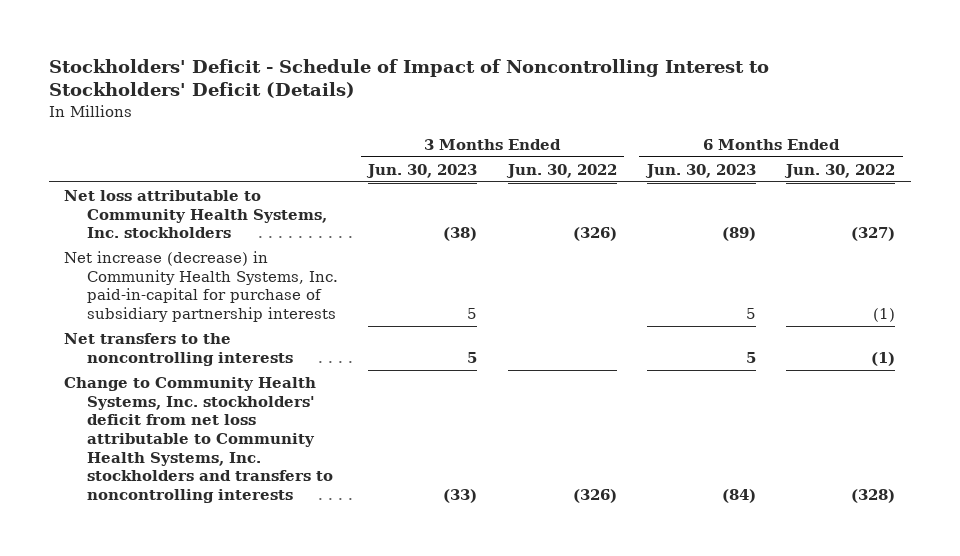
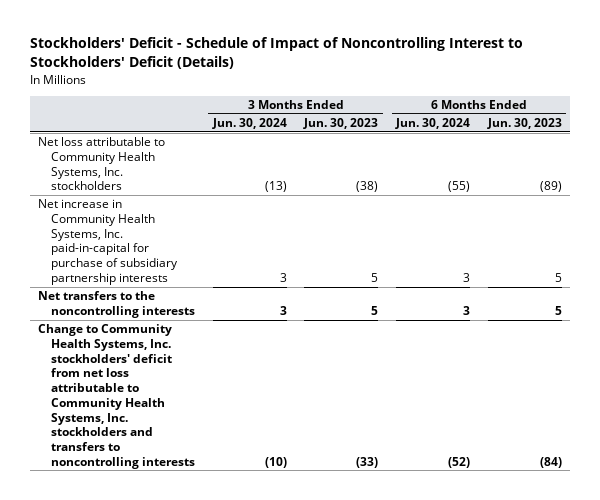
[505,163,617,178] Jun. 30, 2022 -> none
[784,163,896,178] Jun. 30, 2022 -> none
none -> [211,118,287,130] Jun. 30, 2024
none -> [394,118,470,130] Jun. 30, 2024
[64,250,338,322] Net increase (decrease) in Community Health Systems, Inc. paid-in-capital for purchase of subsidiary partnership interests -> [38,199,179,285] Net increase in Community Health Systems, Inc. paid-in-capital for purchase of subsidiary partnership interests

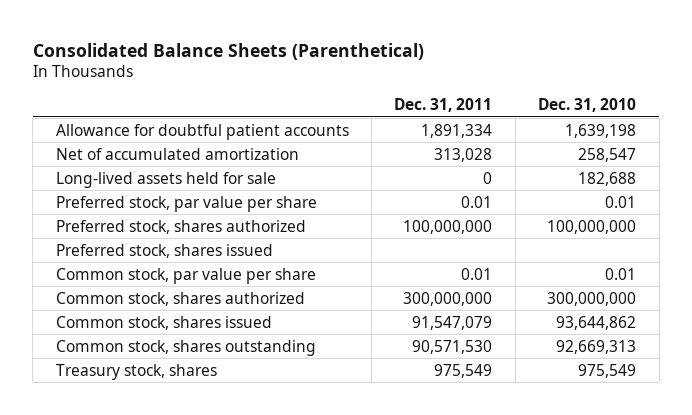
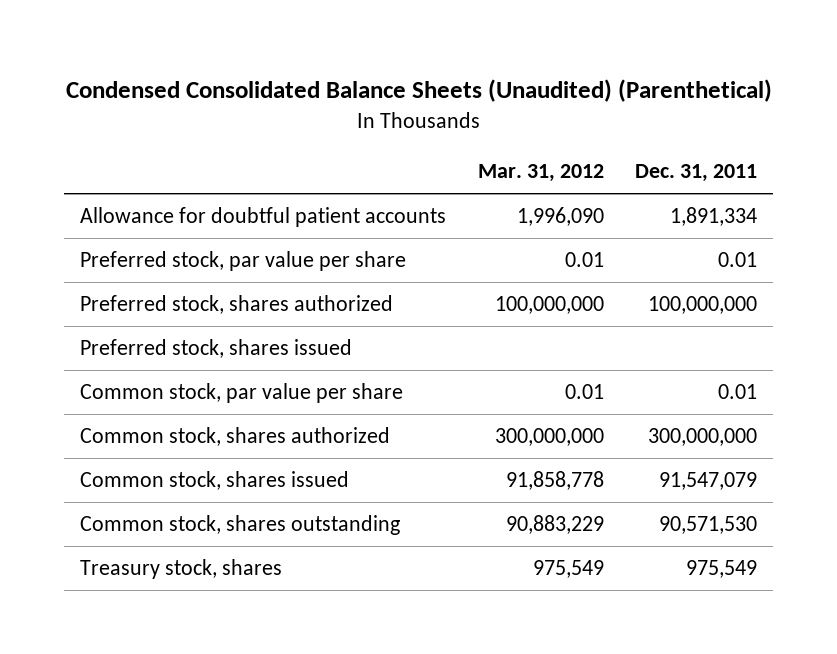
[32,42,424,60] Consolidated Balance Sheets (Parenthetical) -> [65,79,772,103] Condensed Consolidated Balance Sheets (Unaudited) (Parenthetical)
[538,98,637,113] Dec. 31, 2010 -> none
none -> [477,164,604,183] Mar. 31, 2012
[55,147,299,160] Net of accumulated amortization -> none
[55,171,276,188] Long-lived assets held for sale -> none

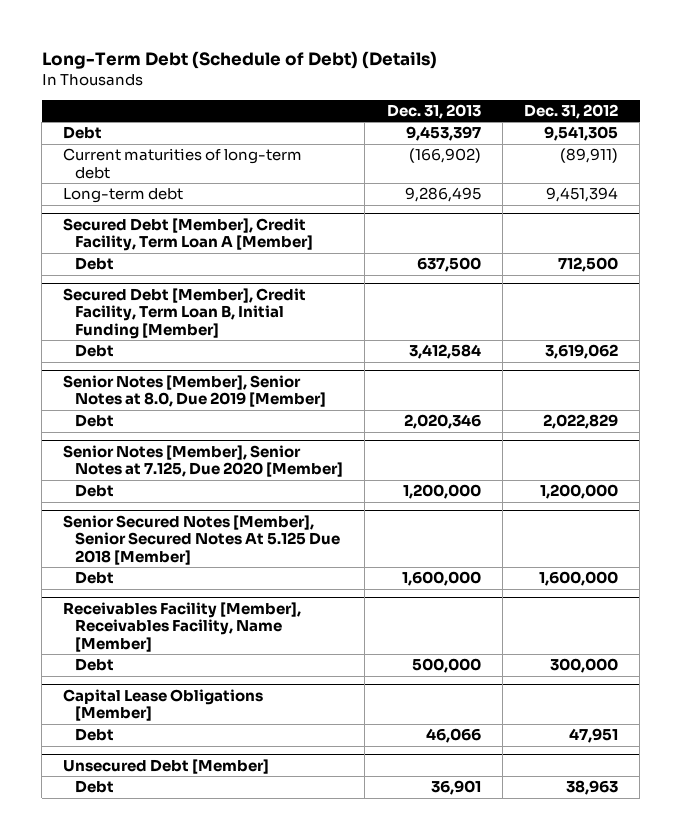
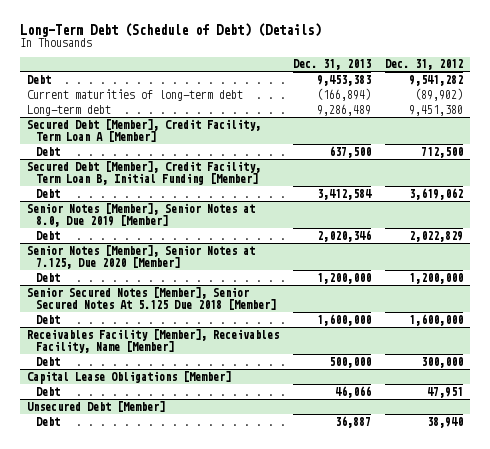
[405,126,481,142] 9,453,397 -> [317,74,372,86] 9,453,383
[544,126,619,142] 9,541,305 -> [409,74,464,86] 9,541,282
[408,148,481,164] (166,902) -> [317,87,372,101] (166,894)
[560,148,619,164] (89,911) -> [415,87,464,101] (89,902)
[404,187,481,203] 9,286,495 -> [317,103,372,116] 9,286,489
[546,187,619,203] 9,451,394 -> [409,104,464,116] 9,451,380
[430,780,481,796] 36,901 -> [335,415,372,428] 36,887
[566,780,619,796] 38,963 -> [427,416,464,428] 38,940

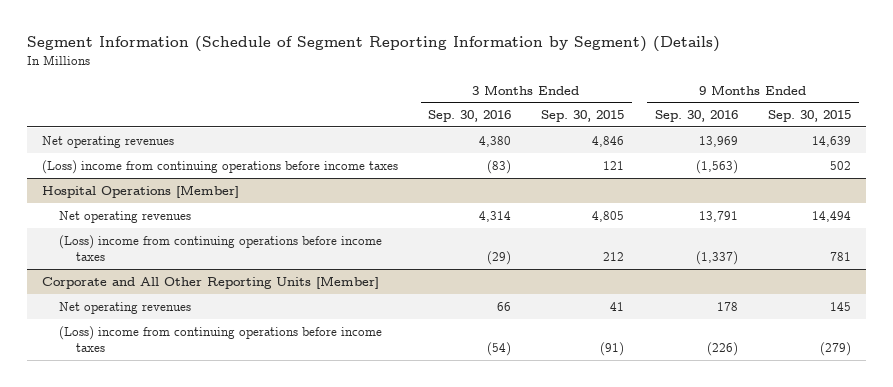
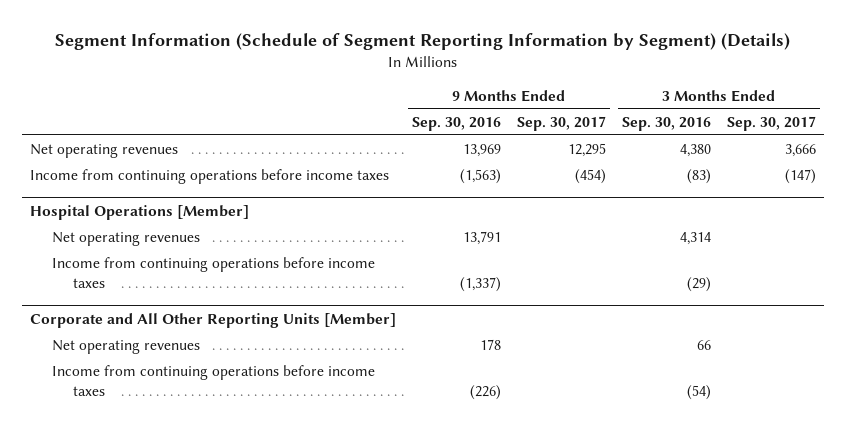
[541,110,625,123] Sep. 30, 2015 -> none
[768,110,852,123] Sep. 30, 2015 -> none
none -> [517,115,607,131] Sep. 30, 2017
none -> [727,115,817,131] Sep. 30, 2017
[41,159,398,174] (Loss) income from continuing operations before income taxes -> [29,169,389,185] Income from continuing operations before income taxes
[58,234,382,261] (Loss) income from continuing operations before income taxes -> [51,257,375,288] Income from continuing operations before income taxes
[58,325,382,352] (Loss) income from continuing operations before income taxes -> [51,365,375,396] Income from continuing operations before income taxes

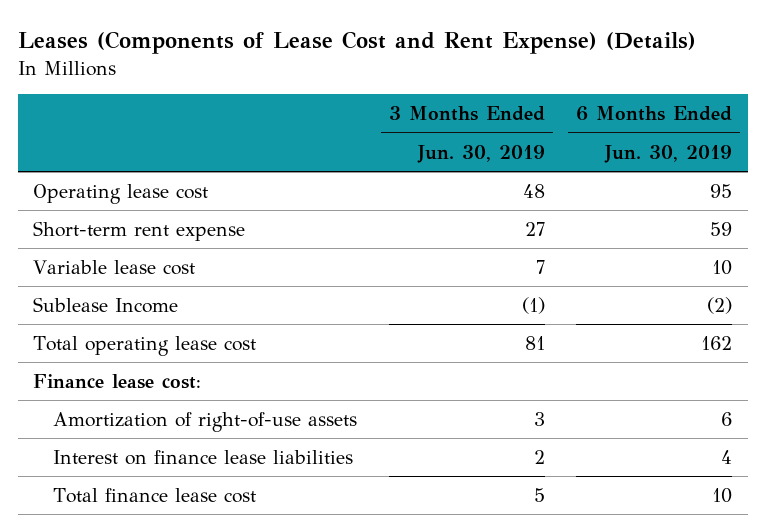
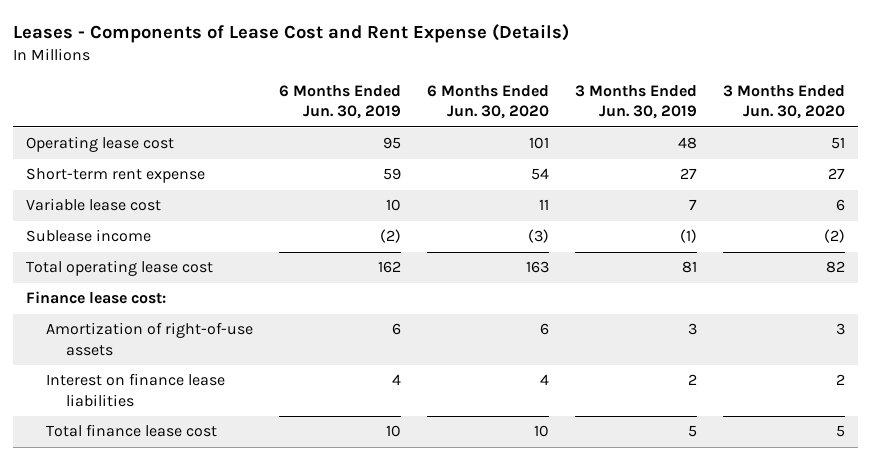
[17,31,696,55] Leases (Components of Lease Cost and Rent Expense) (Details) -> [13,23,570,43] Leases - Components of Lease Cost and Rent Expense (Details)
none -> [427,85,550,120] 6 Months Ended Jun. 30, 2020
none -> [723,85,846,120] 3 Months Ended Jun. 30, 2020
[33,296,179,313] Sublease Income -> [26,229,152,243] Sublease income

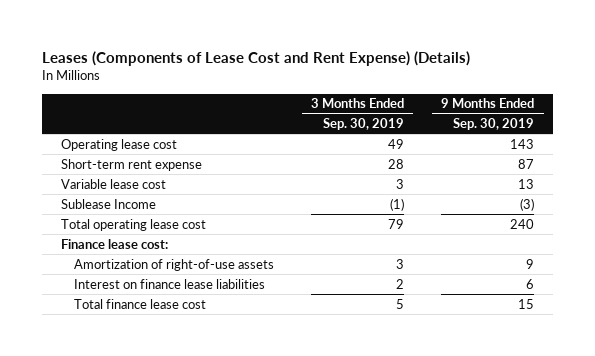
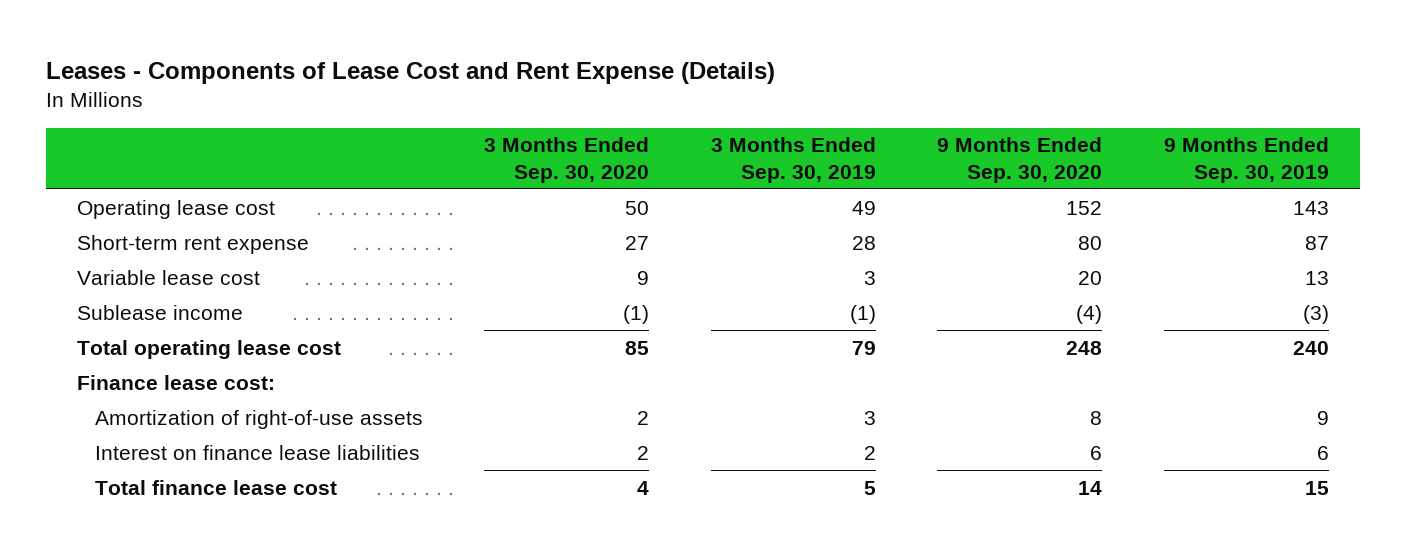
[42,50,471,66] Leases (Components of Lease Cost and Rent Expense) (Details) -> [46,61,776,84] Leases - Components of Lease Cost and Rent Expense (Details)
none -> [484,137,650,183] 3 Months Ended Sep. 30, 2020
none -> [937,137,1103,183] 9 Months Ended Sep. 30, 2020
[60,198,156,209] Sublease Income -> [77,304,244,320] Sublease income

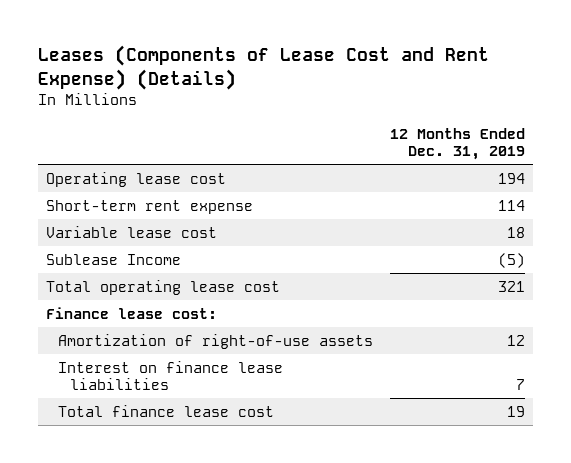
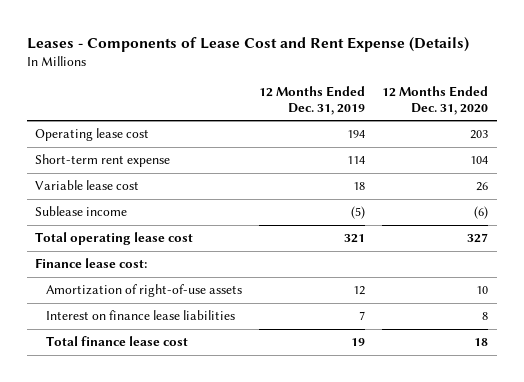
[38,45,490,90] Leases (Components of Lease Cost and Rent Expense) (Details) -> [26,36,469,52] Leases - Components of Lease Cost and Rent Expense (Details)
none -> [382,86,489,115] 12 Months Ended Dec. 31, 2020
[46,253,182,265] Sublease Income -> [35,206,128,217] Sublease income

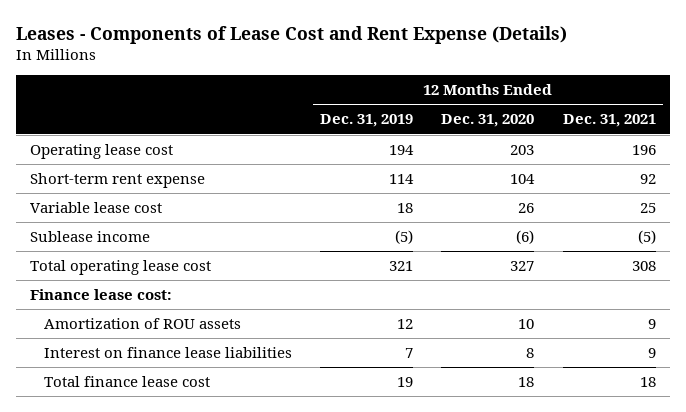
none -> [562,114,656,128] Dec. 31, 2021
[45,284,242,298] Amortization of right-of-use assets -> [43,318,241,330] Amortization of ROU assets

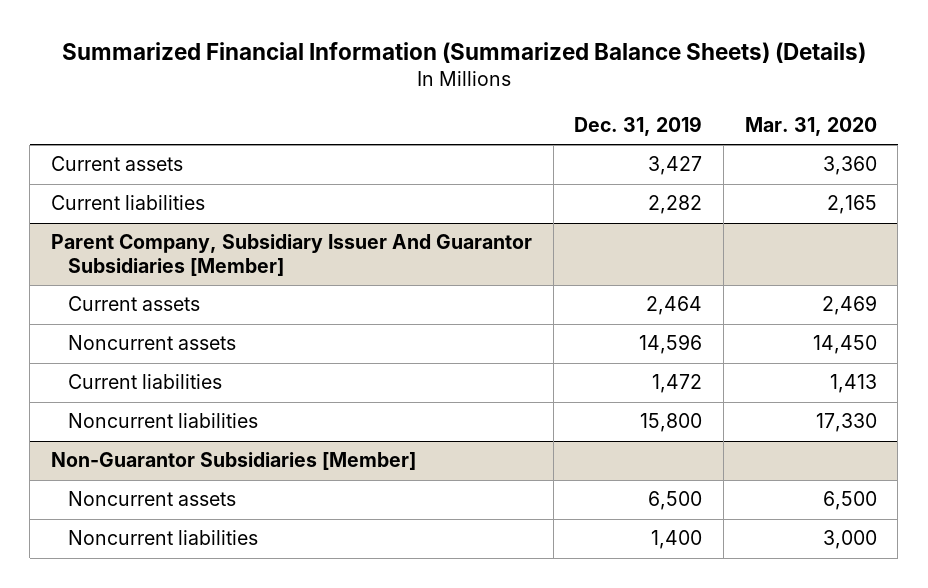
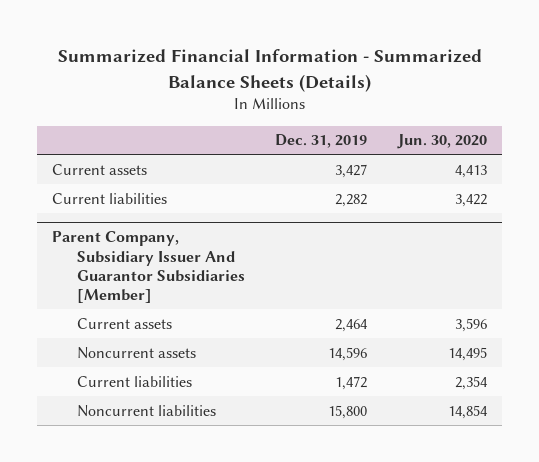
[61,42,866,64] Summarized Financial Information (Summarized Balance Sheets) (Details) -> [57,49,482,92] Summarized Financial Information - Summarized Balance Sheets (Details)
[744,117,877,137] Mar. 31, 2020 -> none
none -> [396,134,487,150] Jun. 30, 2020
[51,452,417,471] Non-Guarantor Subsidiaries [Member] -> none
[67,491,236,507] Noncurrent assets -> none
[67,530,258,546] Noncurrent liabilities -> none

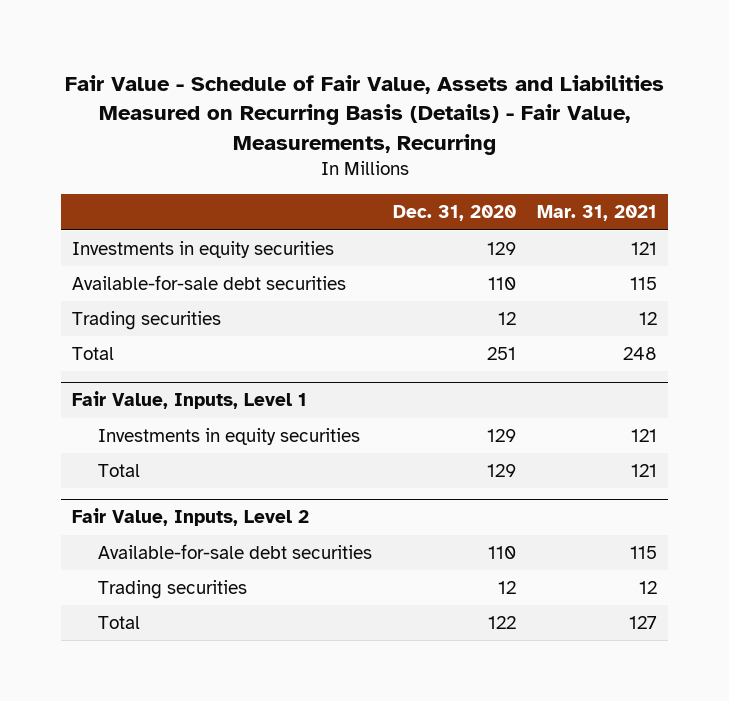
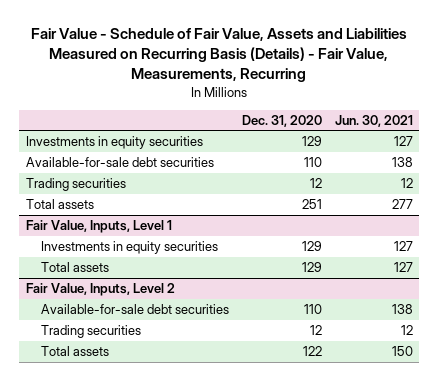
[537,205,658,222] Mar. 31, 2021 -> none
none -> [334,114,413,127] Jun. 30, 2021
[72,347,115,361] Total -> [25,199,94,210] Total assets
[98,464,141,478] Total -> [40,262,109,273] Total assets
[98,616,141,630] Total -> [40,346,109,357] Total assets

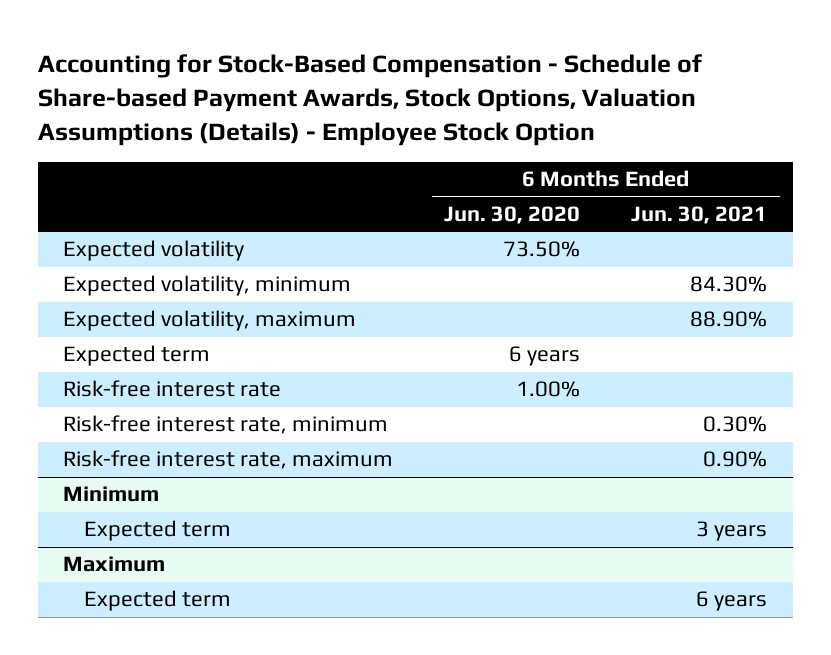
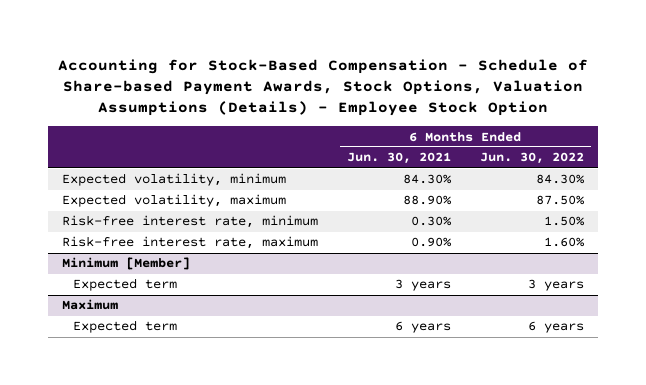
[444,205,581,224] Jun. 30, 2020 -> none
none -> [479,152,584,165] Jun. 30, 2022
[63,240,245,262] Expected volatility -> none
[63,345,211,367] Expected term -> none
[63,380,282,398] Risk-free interest rate -> none
[63,486,160,503] Minimum -> [62,257,191,271] Minimum [Member]

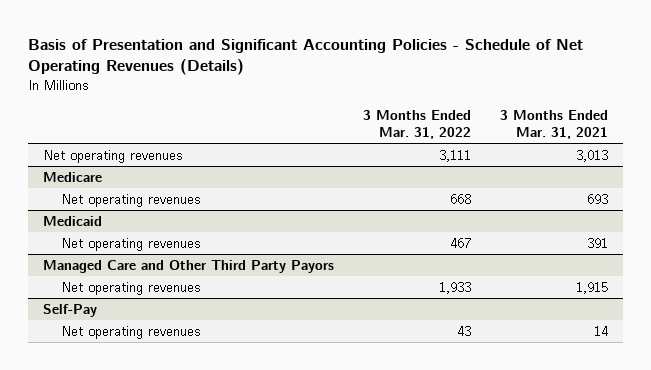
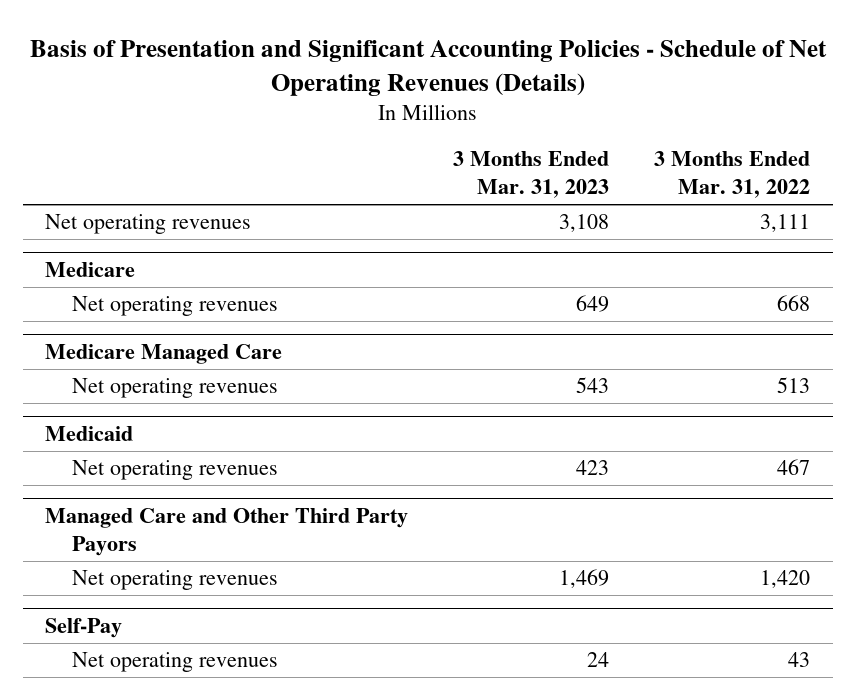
[500,109,609,140] 3 Months Ended Mar. 31, 2021 -> none
none -> [453,151,610,198] 3 Months Ended Mar. 31, 2023
none -> [45,344,283,365] Medicare Managed Care
none -> [71,378,278,399] Net operating revenues
[439,281,472,294] 1,933 -> [760,570,811,589] 1,420

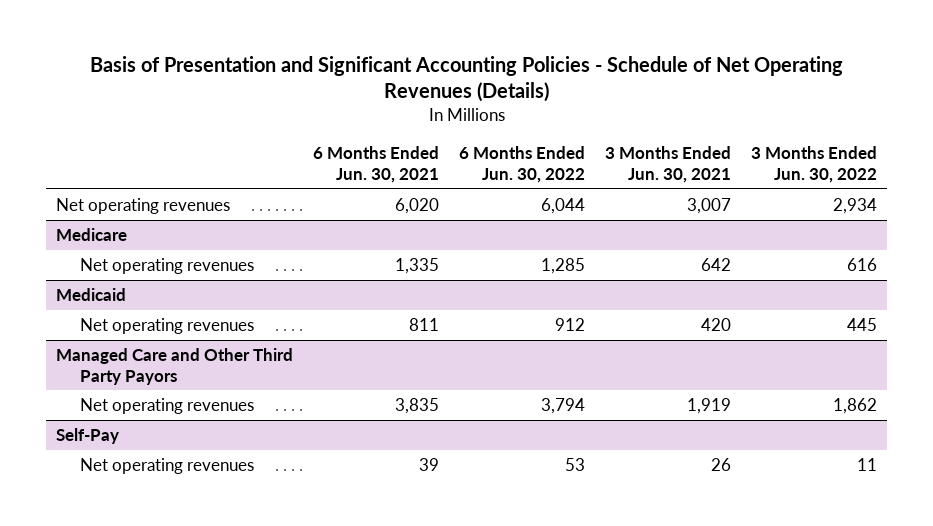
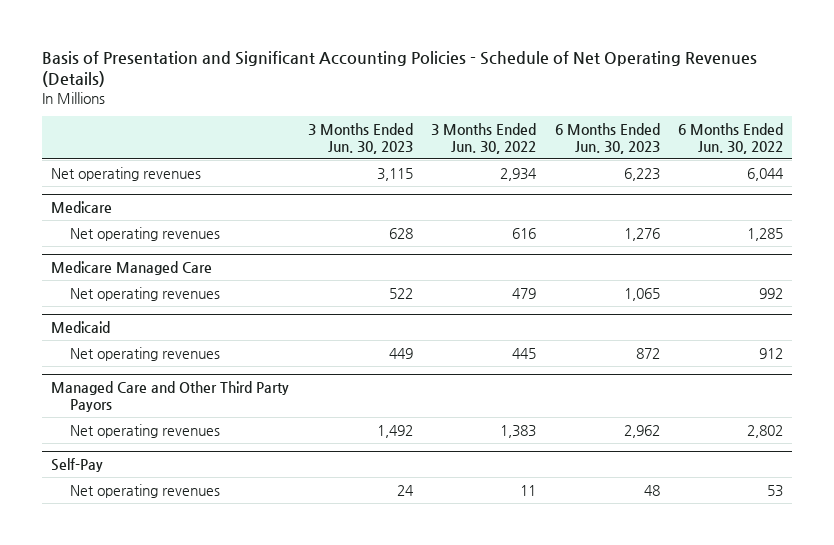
[312,146,439,183] 6 Months Ended Jun. 30, 2021 -> none
[605,146,732,183] 3 Months Ended Jun. 30, 2021 -> none
none -> [307,122,413,154] 3 Months Ended Jun. 30, 2023
none -> [554,122,660,154] 6 Months Ended Jun. 30, 2023
none -> [51,260,213,275] Medicare Managed Care
none -> [70,286,221,301] Net operating revenues
[541,397,586,414] 3,794 -> [746,424,783,438] 2,802
[833,397,878,414] 1,862 -> [500,424,537,438] 1,383

